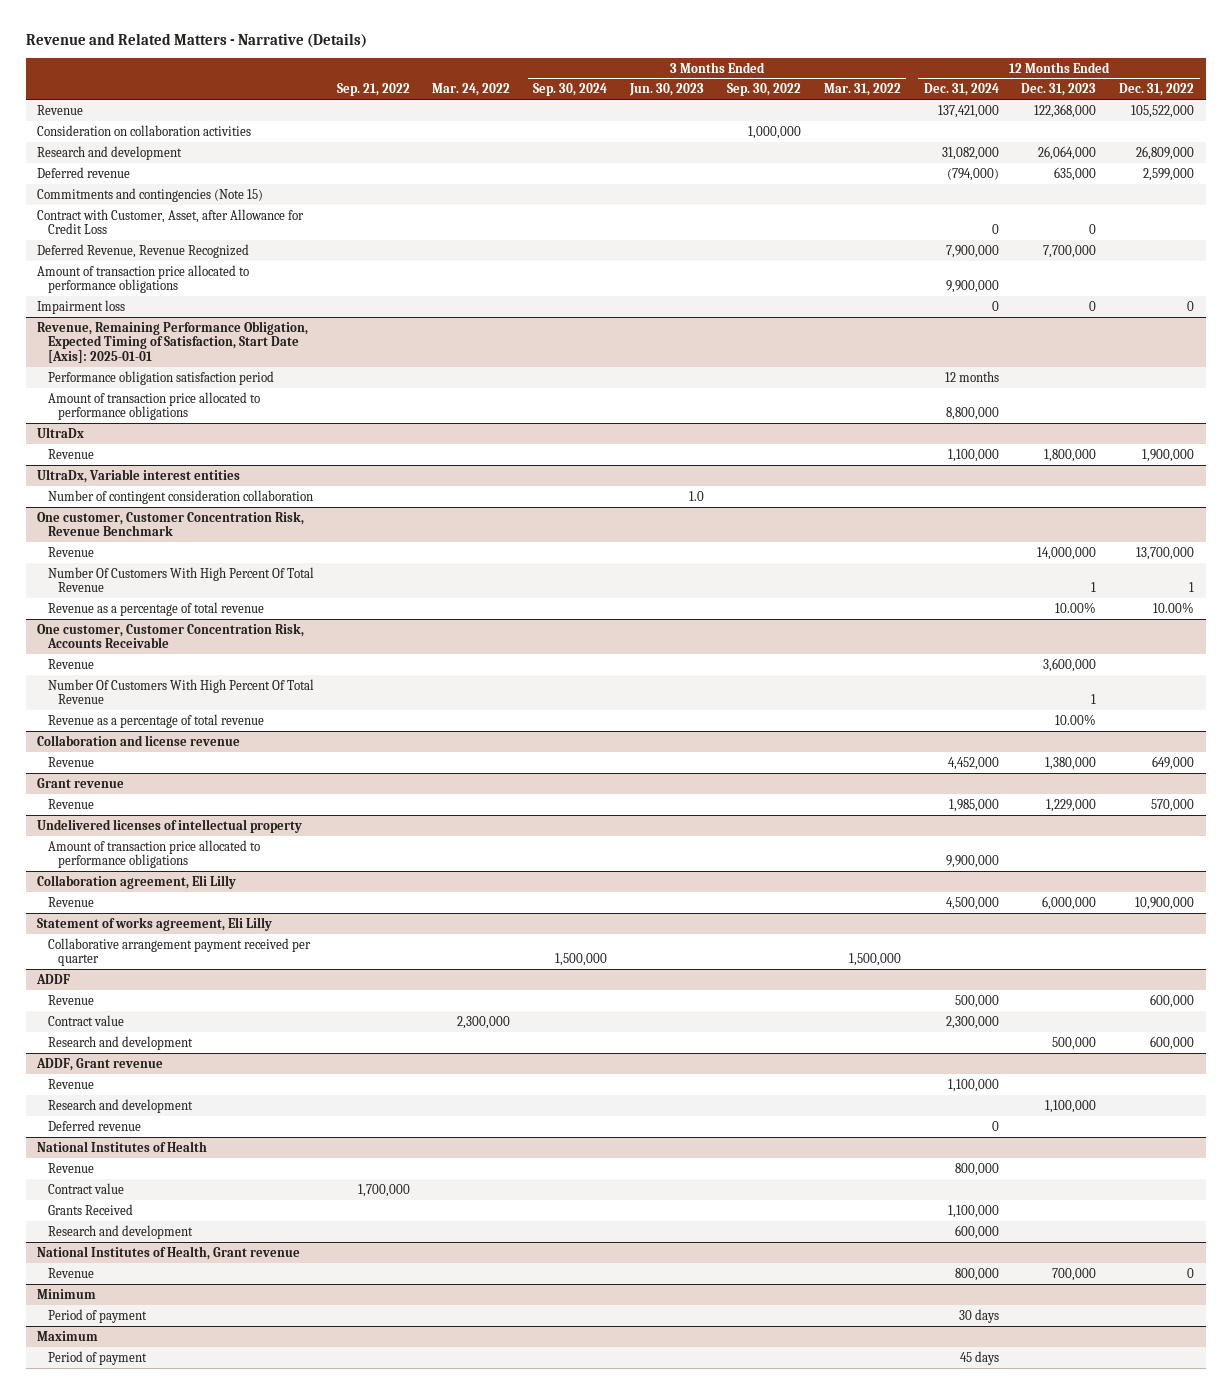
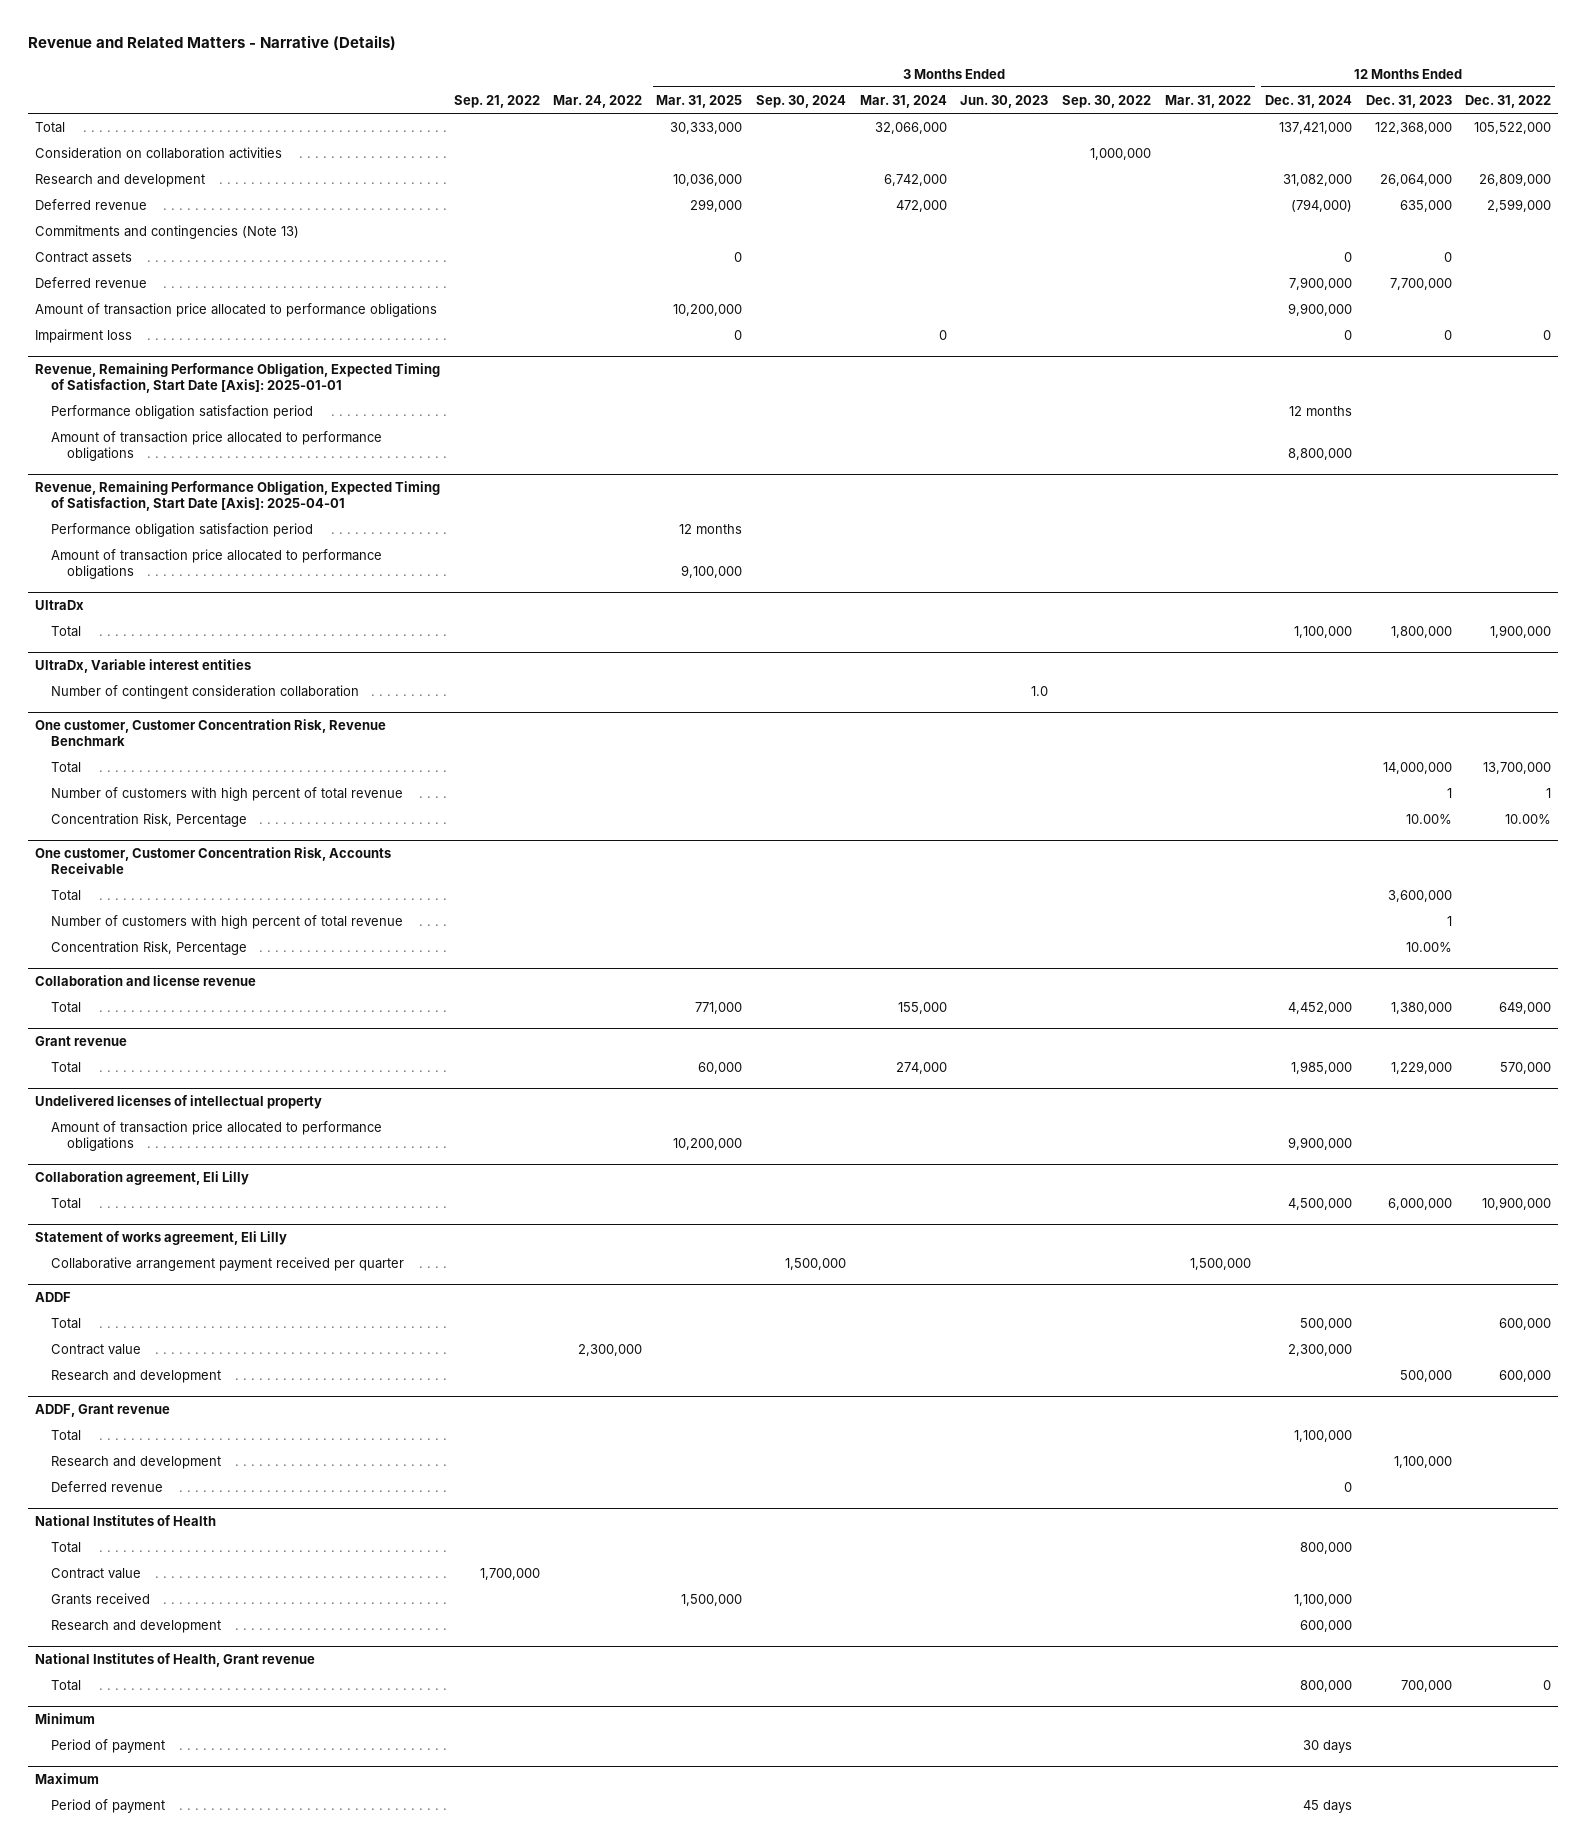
none -> [656,94,743,108] Mar. 31, 2025
none -> [859,94,947,108] Mar. 31, 2024
[37,104,84,115] Revenue -> [34,121,65,133] Total
[37,187,264,202] Commitments and contingencies (Note 15) -> [34,224,299,239] Commitments and contingencies (Note 13)
[37,208,305,235] Contract with Customer, Asset, after Allowance for Credit Loss -> [34,251,132,263] Contract assets
[37,243,250,258] Deferred Revenue, Revenue Recognized -> [34,276,147,288] Deferred revenue
none -> [34,480,440,512] Revenue, Remaining Performance Obligation, Expected Timing of Satisfaction, Start Date [Axis]: 2025-04-01
none -> [50,522,313,537] Performance obligation satisfaction period
none -> [50,548,382,579] Amount of transaction price allocated to performance obligations
[47,448,94,459] Revenue -> [50,625,81,637] Total
[47,546,94,557] Revenue -> [50,761,81,773] Total
[47,566,314,593] Number Of Customers With High Percent Of Total Revenue -> [50,786,403,801] Number of customers with high percent of total revenue
[47,601,264,616] Revenue as a percentage of total revenue -> [50,812,247,827] Concentration Risk, Percentage
[47,658,94,669] Revenue -> [50,889,81,901] Total
[47,678,314,705] Number Of Customers With High Percent Of Total Revenue -> [50,914,403,929] Number of customers with high percent of total revenue
[47,713,264,728] Revenue as a percentage of total revenue -> [50,940,247,955] Concentration Risk, Percentage
[47,756,94,767] Revenue -> [50,1001,81,1013] Total
[47,798,94,809] Revenue -> [50,1061,81,1073] Total
[47,896,94,907] Revenue -> [50,1197,81,1209] Total
[47,994,94,1005] Revenue -> [50,1317,81,1329] Total
[47,1078,94,1089] Revenue -> [50,1429,81,1441] Total
[47,1162,94,1173] Revenue -> [50,1541,81,1553] Total
[47,1203,133,1215] Grants Received -> [50,1592,150,1605] Grants received
[47,1267,94,1278] Revenue -> [50,1679,81,1691] Total

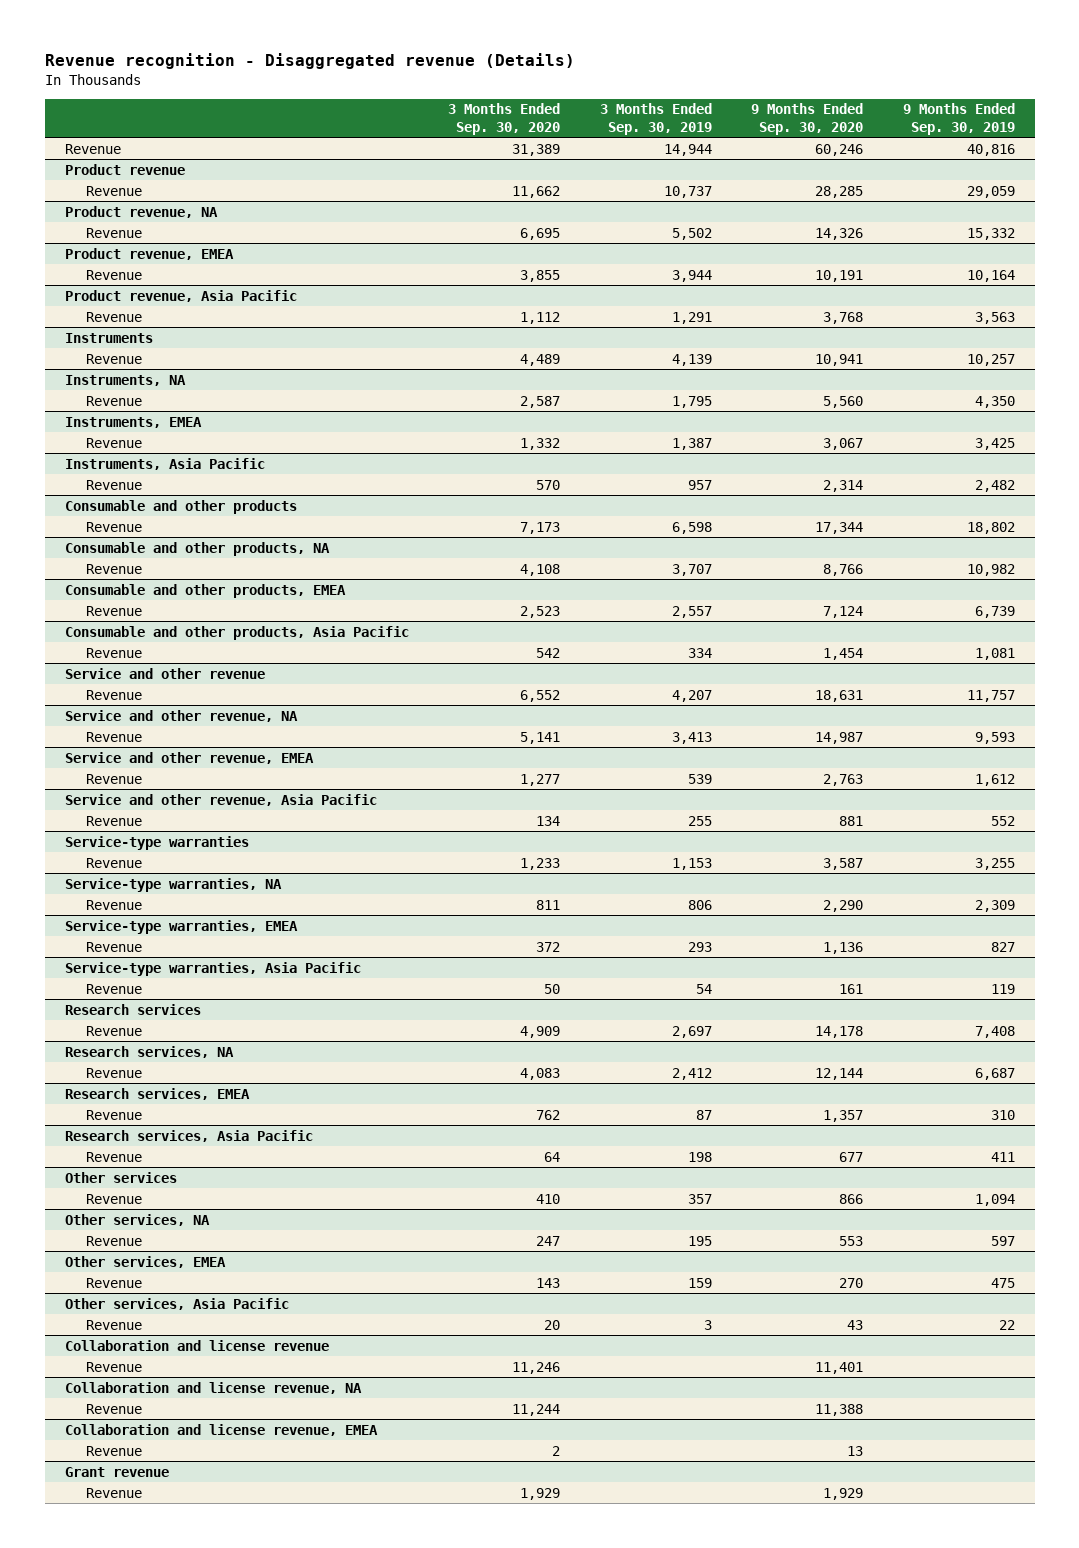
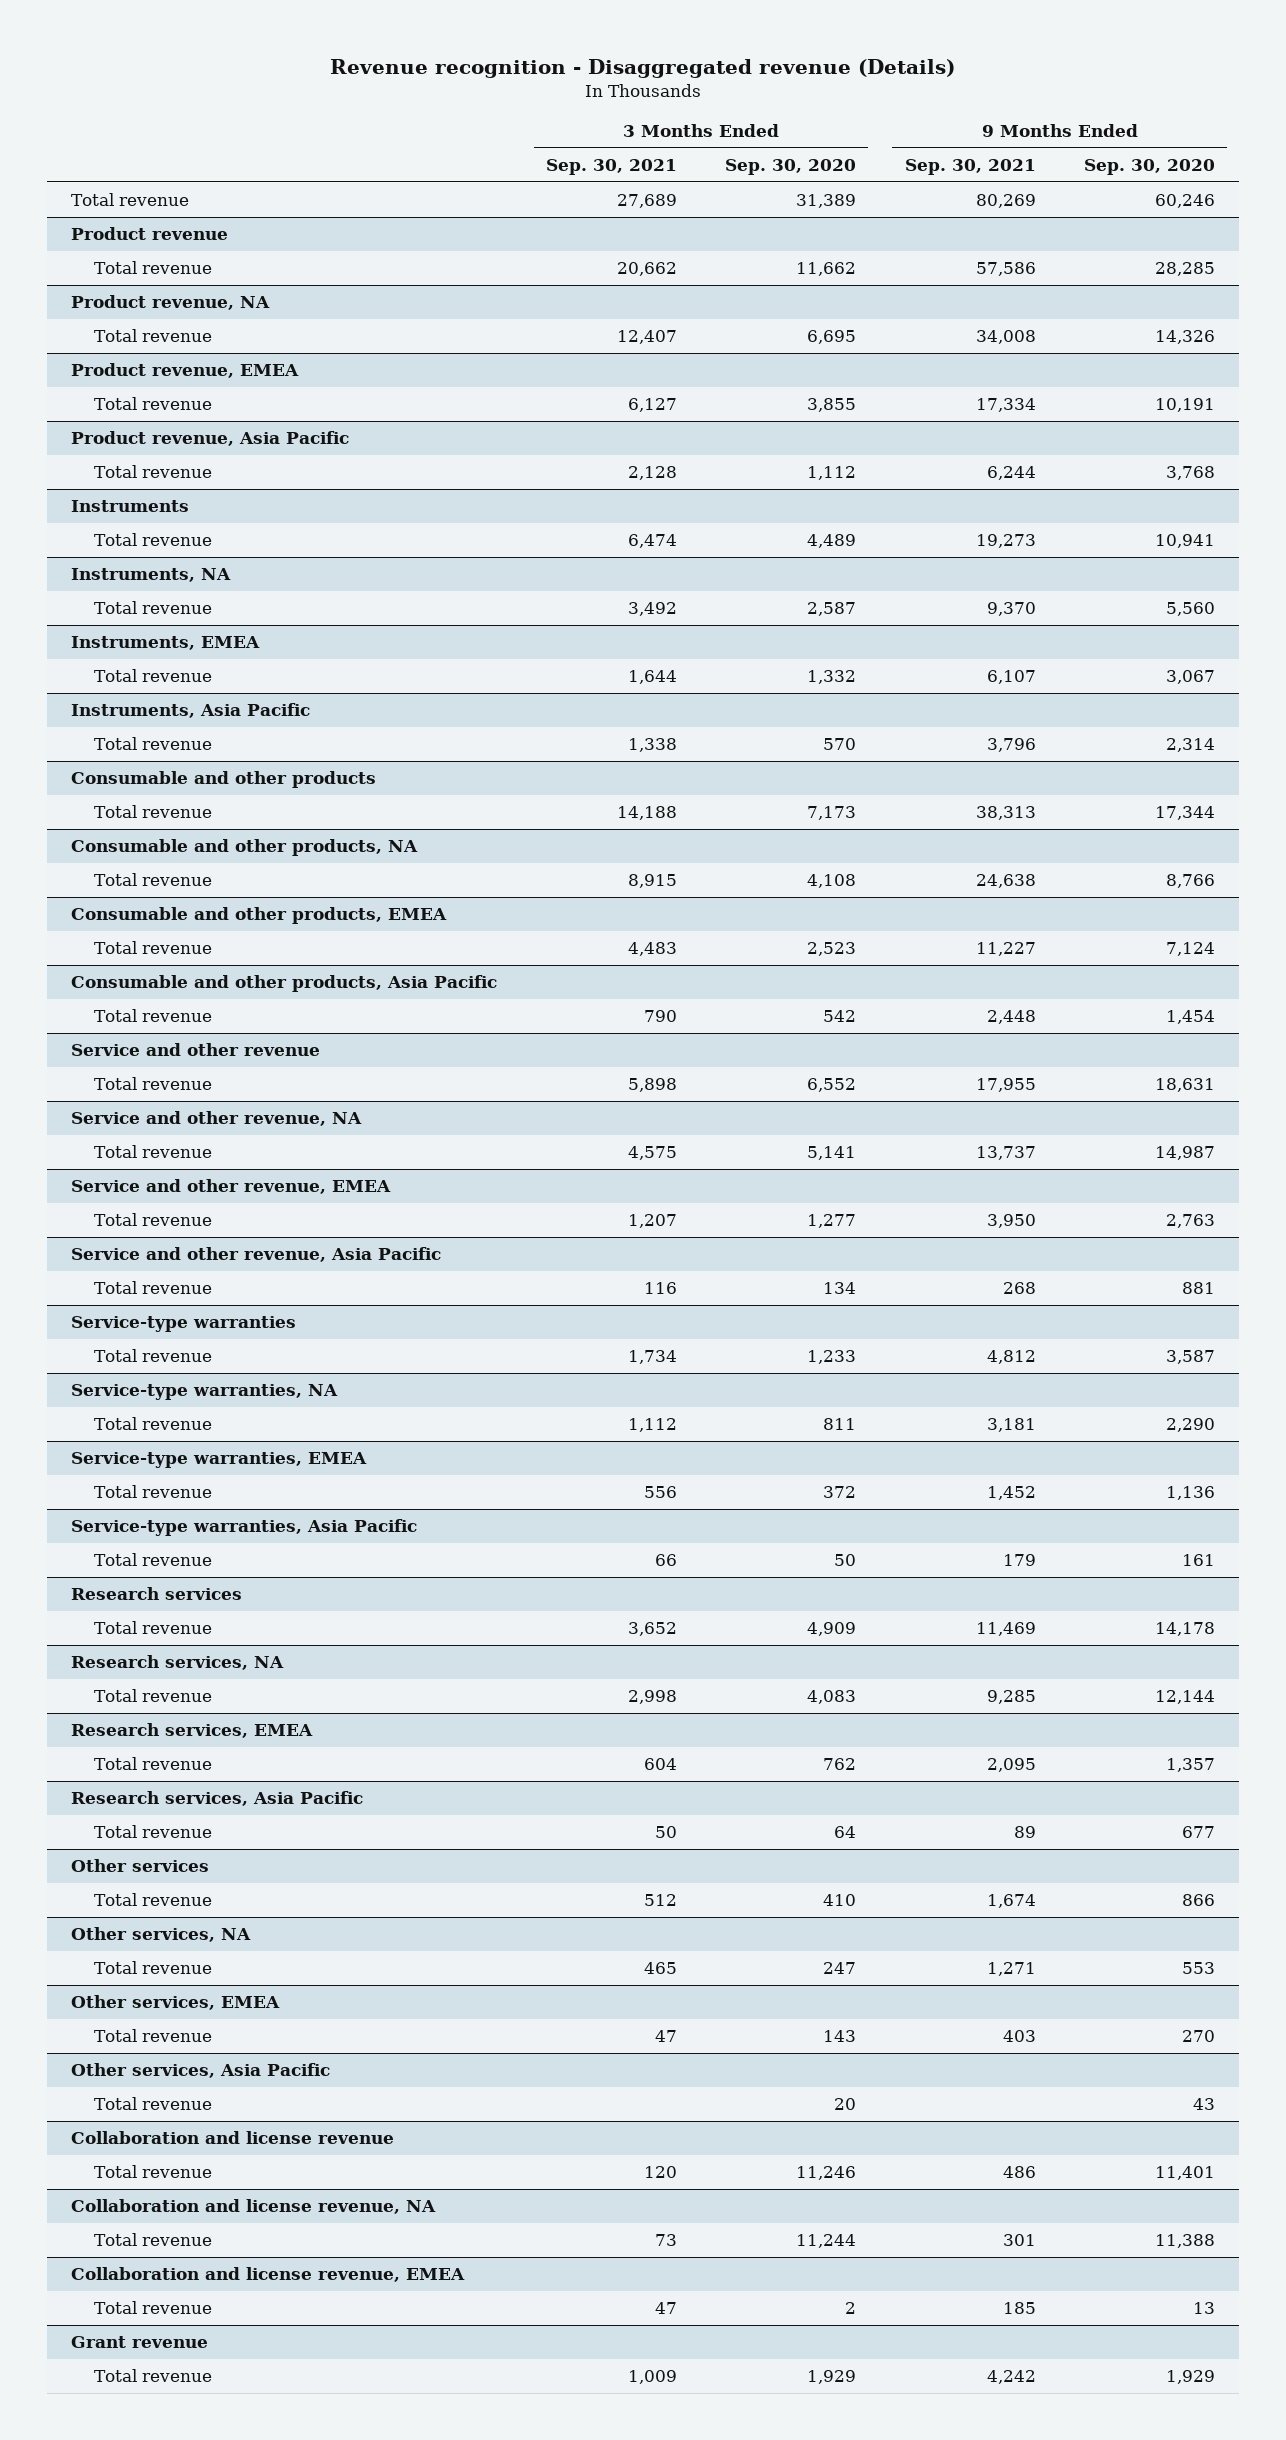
[599,103,712,135] 3 Months Ended Sep. 30, 2019 -> none
[902,103,1015,135] 9 Months Ended Sep. 30, 2019 -> none
none -> [545,158,677,175] Sep. 30, 2021
none -> [904,158,1036,175] Sep. 30, 2021
[64,143,121,154] Revenue -> [71,193,190,207] Total revenue
[85,185,142,196] Revenue -> [93,261,212,275] Total revenue
[85,227,142,238] Revenue -> [93,329,212,343] Total revenue
[85,269,142,280] Revenue -> [93,397,212,411] Total revenue
[85,311,142,322] Revenue -> [93,465,212,479] Total revenue
[85,353,142,364] Revenue -> [93,533,212,547] Total revenue
[85,395,142,406] Revenue -> [93,601,212,615] Total revenue
[85,437,142,448] Revenue -> [93,669,212,683] Total revenue
[85,479,142,490] Revenue -> [93,737,212,751] Total revenue
[85,521,142,532] Revenue -> [93,805,212,819] Total revenue
[85,563,142,574] Revenue -> [93,873,212,887] Total revenue
[85,605,142,616] Revenue -> [93,941,212,955] Total revenue
[85,647,142,658] Revenue -> [93,1009,212,1023] Total revenue
[85,689,142,700] Revenue -> [93,1077,212,1091] Total revenue
[85,731,142,742] Revenue -> [93,1145,212,1159] Total revenue
[85,773,142,784] Revenue -> [93,1213,212,1227] Total revenue
[85,815,142,826] Revenue -> [93,1281,212,1295] Total revenue
[85,857,142,868] Revenue -> [93,1349,212,1363] Total revenue
[85,899,142,910] Revenue -> [93,1417,212,1431] Total revenue
[85,941,142,952] Revenue -> [93,1485,212,1499] Total revenue
[85,983,142,994] Revenue -> [93,1553,212,1567] Total revenue
[85,1025,142,1036] Revenue -> [93,1621,212,1635] Total revenue
[85,1067,142,1078] Revenue -> [93,1689,212,1703] Total revenue
[85,1109,142,1120] Revenue -> [93,1757,212,1771] Total revenue
[85,1151,142,1162] Revenue -> [93,1825,212,1839] Total revenue
[85,1193,142,1204] Revenue -> [93,1893,212,1907] Total revenue
[85,1235,142,1246] Revenue -> [93,1961,212,1975] Total revenue
[85,1277,142,1288] Revenue -> [93,2029,212,2043] Total revenue
[85,1319,142,1330] Revenue -> [93,2097,212,2111] Total revenue
[85,1361,142,1372] Revenue -> [93,2165,212,2179] Total revenue
[85,1403,142,1414] Revenue -> [93,2233,212,2247] Total revenue
[85,1445,142,1456] Revenue -> [93,2301,212,2315] Total revenue
[85,1487,142,1498] Revenue -> [93,2369,212,2383] Total revenue

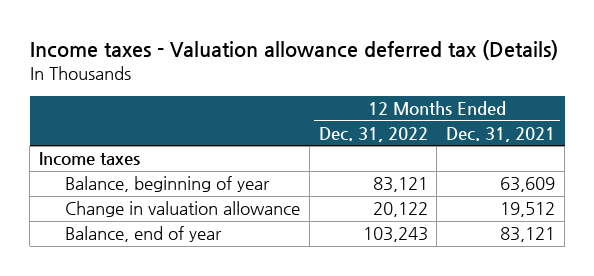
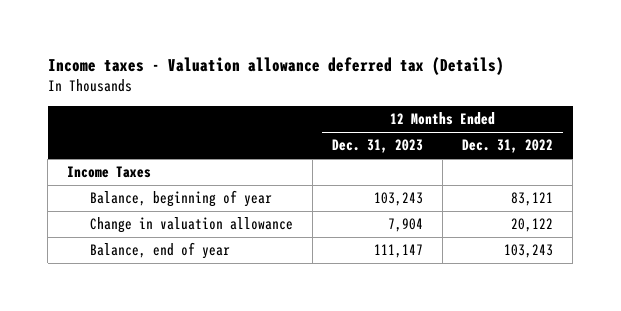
[446,126,556,142] Dec. 31, 2021 -> none
none -> [332,139,424,154] Dec. 31, 2023
[38,152,140,167] Income taxes -> [67,166,152,179] Income Taxes

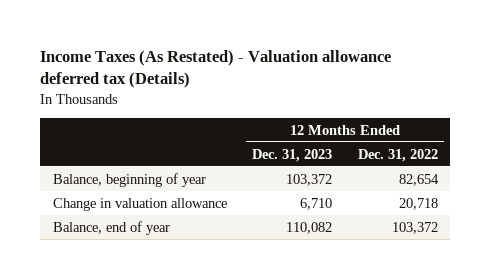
[47,56,504,75] Income taxes - Valuation allowance deferred tax (Details) -> [39,50,391,89] Income Taxes (As Restated) - Valuation allowance deferred tax (Details)
[67,166,152,179] Income Taxes -> none
[374,192,424,207] 103,243 -> [286,173,333,186] 103,372
[511,192,554,207] 83,121 -> [398,173,439,186] 82,654
[388,218,424,233] 7,904 -> [300,197,333,210] 6,710
[511,218,554,233] 20,122 -> [398,197,438,210] 20,718
[374,244,424,259] 111,147 -> [286,221,333,234] 110,082
[504,244,554,259] 103,243 -> [391,221,438,234] 103,372

